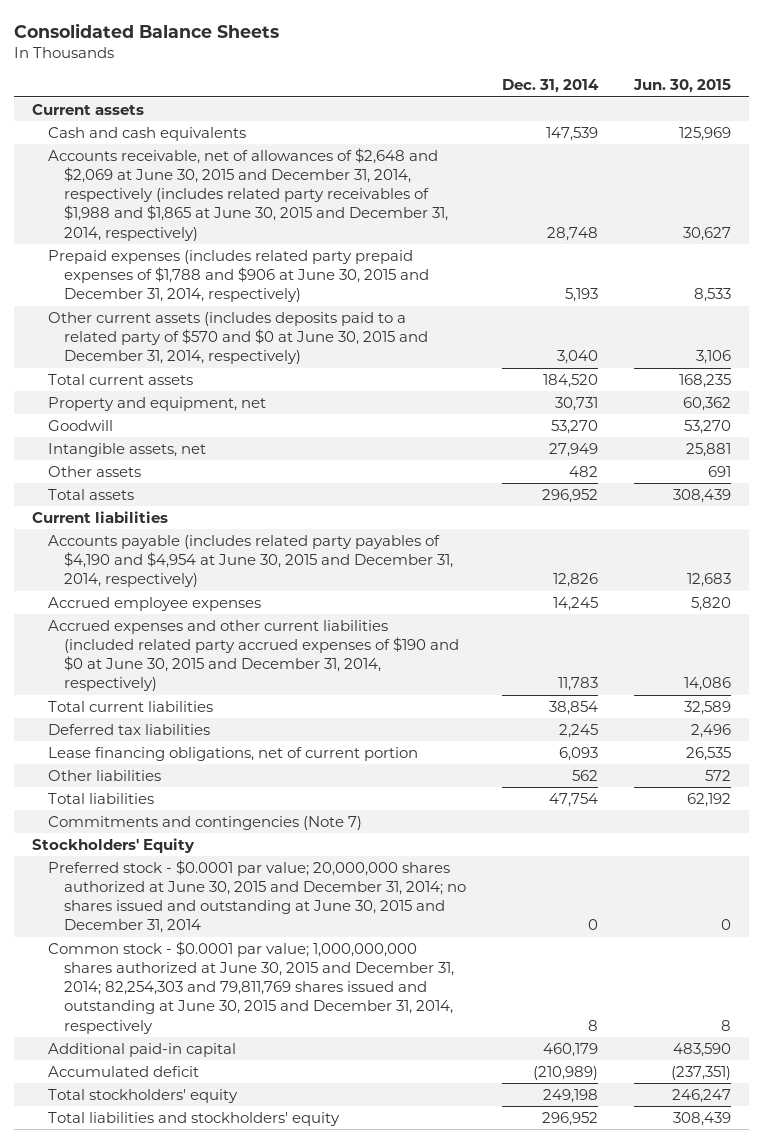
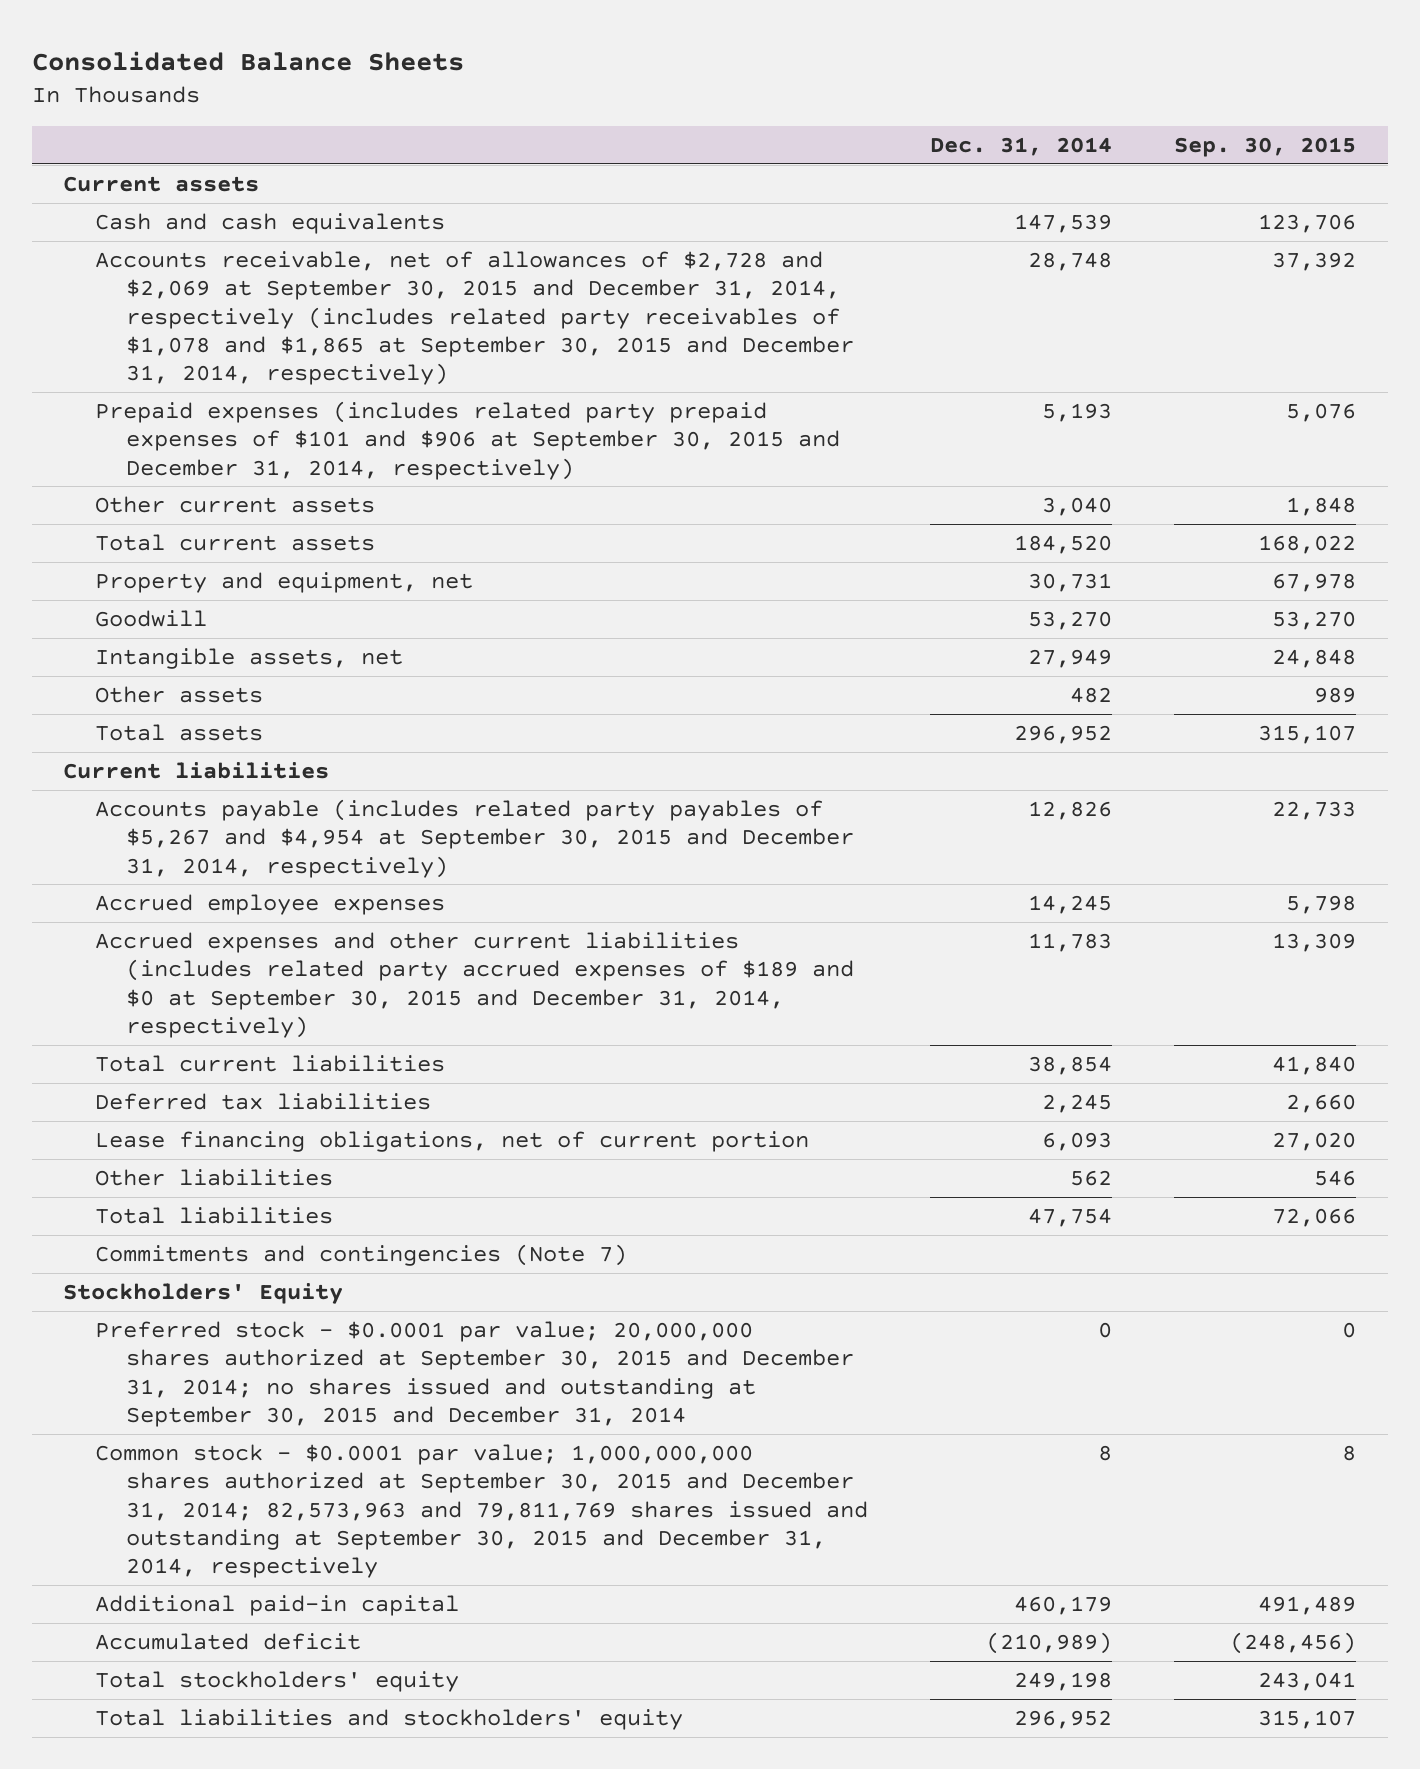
[633,79,732,94] Jun. 30, 2015 -> none
none -> [1174,137,1357,158] Sep. 30, 2015
[48,147,449,241] Accounts receivable, net of allowances of $2,648 and $2,069 at June 30, 2015 and December 31, 2014, respectively (includes related party receivables of $1,988 and $1,865 at June 30, 2015 and December 31, 2014, respectively) -> [94,250,855,386] Accounts receivable, net of allowances of $2,728 and $2,069 at September 30, 2015 and December 31, 2014, respectively (includes related party receivables of $1,078 and $1,865 at September 30, 2015 and December 31, 2014, respectively)
[48,249,430,303] Prepaid expenses (includes related party prepaid expenses of $1,788 and $906 at June 30, 2015 and December 31, 2014, respectively) -> [94,400,841,480] Prepaid expenses (includes related party prepaid expenses of $101 and $906 at September 30, 2015 and December 31, 2014, respectively)
[48,311,429,365] Other current assets (includes deposits paid to a related party of $570 and $0 at June 30, 2015 and December 31, 2014, respectively) -> [94,495,375,513] Other current assets
[48,534,454,588] Accounts payable (includes related party payables of $4,190 and $4,954 at June 30, 2015 and December 31, 2014, respectively) -> [94,798,855,878] Accounts payable (includes related party payables of $5,267 and $4,954 at September 30, 2015 and December 31, 2014, respectively)
[48,619,460,692] Accrued expenses and other current liabilities (included related party accrued expenses of $190 and $0 at June 30, 2015 and December 31, 2014, respectively) -> [94,931,855,1038] Accrued expenses and other current liabilities (includes related party accrued expenses of $189 and $0 at September 30, 2015 and December 31, 2014, respectively)
[48,859,467,934] Preferred stock - $0.0001 par value; 20,000,000 shares authorized at June 30, 2015 and December 31, 2014; no shares issued and outstanding at June 30, 2015 and December 31, 2014 -> [94,1320,855,1427] Preferred stock - $0.0001 par value; 20,000,000 shares authorized at September 30, 2015 and December 31, 2014; no shares issued and outstanding at September 30, 2015 and December 31, 2014
[48,940,455,1034] Common stock - $0.0001 par value; 1,000,000,000 shares authorized at June 30, 2015 and December 31, 2014; 82,254,303 and 79,811,769 shares issued and outstanding at June 30, 2015 and December 31, 2014, respectively -> [94,1443,869,1579] Common stock - $0.0001 par value; 1,000,000,000 shares authorized at September 30, 2015 and December 31, 2014; 82,573,963 and 79,811,769 shares issued and outstanding at September 30, 2015 and December 31, 2014, respectively

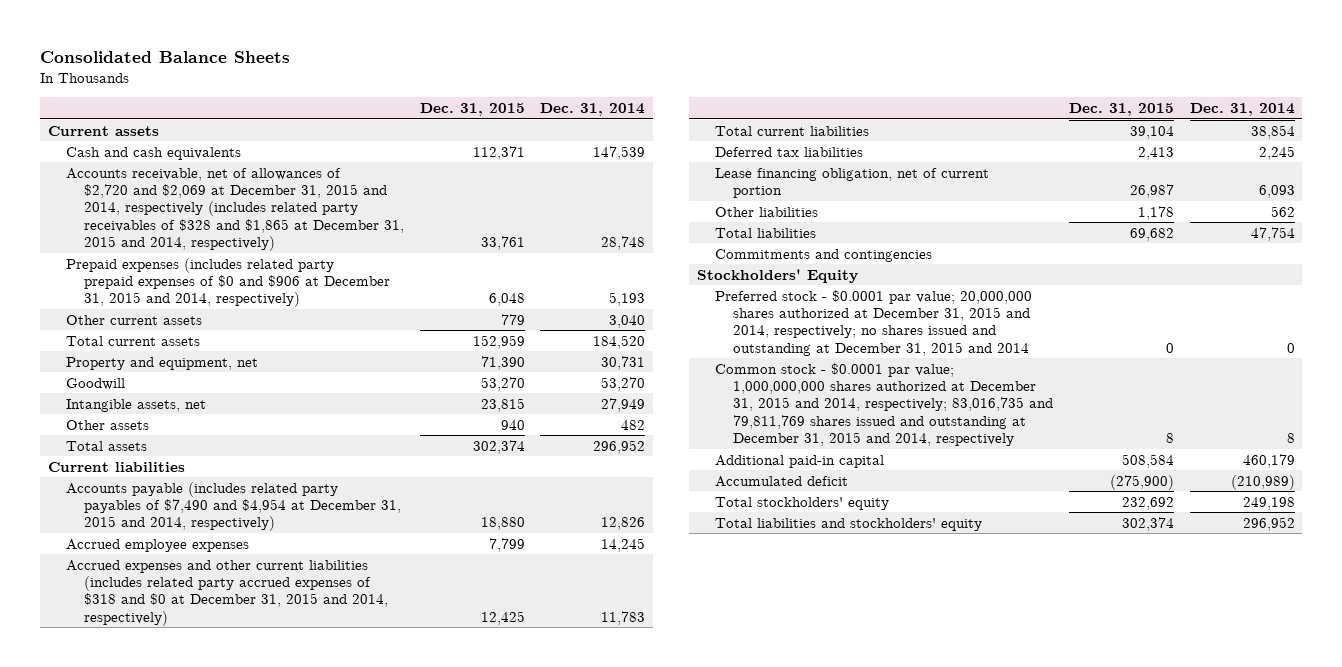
[1174,137,1357,158] Sep. 30, 2015 -> none
none -> [419,102,525,116] Dec. 31, 2015
[94,250,855,386] Accounts receivable, net of allowances of $2,728 and $2,069 at September 30, 2015 and December 31, 2014, respectively (includes related party receivables of $1,078 and $1,865 at September 30, 2015 and December 31, 2014, respectively) -> [65,167,404,252] Accounts receivable, net of allowances of $2,720 and $2,069 at December 31, 2015 and 2014, respectively (includes related party receivables of $328 and $1,865 at December 31, 2015 and 2014, respectively)
[94,400,841,480] Prepaid expenses (includes related party prepaid expenses of $101 and $906 at September 30, 2015 and December 31, 2014, respectively) -> [65,257,390,308] Prepaid expenses (includes related party prepaid expenses of $0 and $906 at December 31, 2015 and 2014, respectively)
[94,798,855,878] Accounts payable (includes related party payables of $5,267 and $4,954 at September 30, 2015 and December 31, 2014, respectively) -> [65,481,401,532] Accounts payable (includes related party payables of $7,490 and $4,954 at December 31, 2015 and 2014, respectively)
[94,931,855,1038] Accrued expenses and other current liabilities (includes related party accrued expenses of $189 and $0 at September 30, 2015 and December 31, 2014, respectively) -> [65,559,388,626] Accrued expenses and other current liabilities (includes related party accrued expenses of $318 and $0 at December 31, 2015 and 2014, respectively)
[94,1130,809,1152] Lease financing obligations, net of current portion -> [715,167,990,199] Lease financing obligation, net of current portion
[94,1243,627,1266] Commitments and contingencies (Note 7) -> [715,248,933,262] Commitments and contingencies
[94,1320,855,1427] Preferred stock - $0.0001 par value; 20,000,000 shares authorized at September 30, 2015 and December 31, 2014; no shares issued and outstanding at September 30, 2015 and December 31, 2014 -> [715,289,1033,356] Preferred stock - $0.0001 par value; 20,000,000 shares authorized at December 31, 2015 and 2014, respectively; no shares issued and outstanding at December 31, 2015 and 2014
[94,1443,869,1579] Common stock - $0.0001 par value; 1,000,000,000 shares authorized at September 30, 2015 and December 31, 2014; 82,573,963 and 79,811,769 shares issued and outstanding at September 30, 2015 and December 31, 2014, respectively -> [715,362,1054,447] Common stock - $0.0001 par value; 1,000,000,000 shares authorized at December 31, 2015 and 2014, respectively; 83,016,735 and 79,811,769 shares issued and outstanding at December 31, 2015 and 2014, respectively

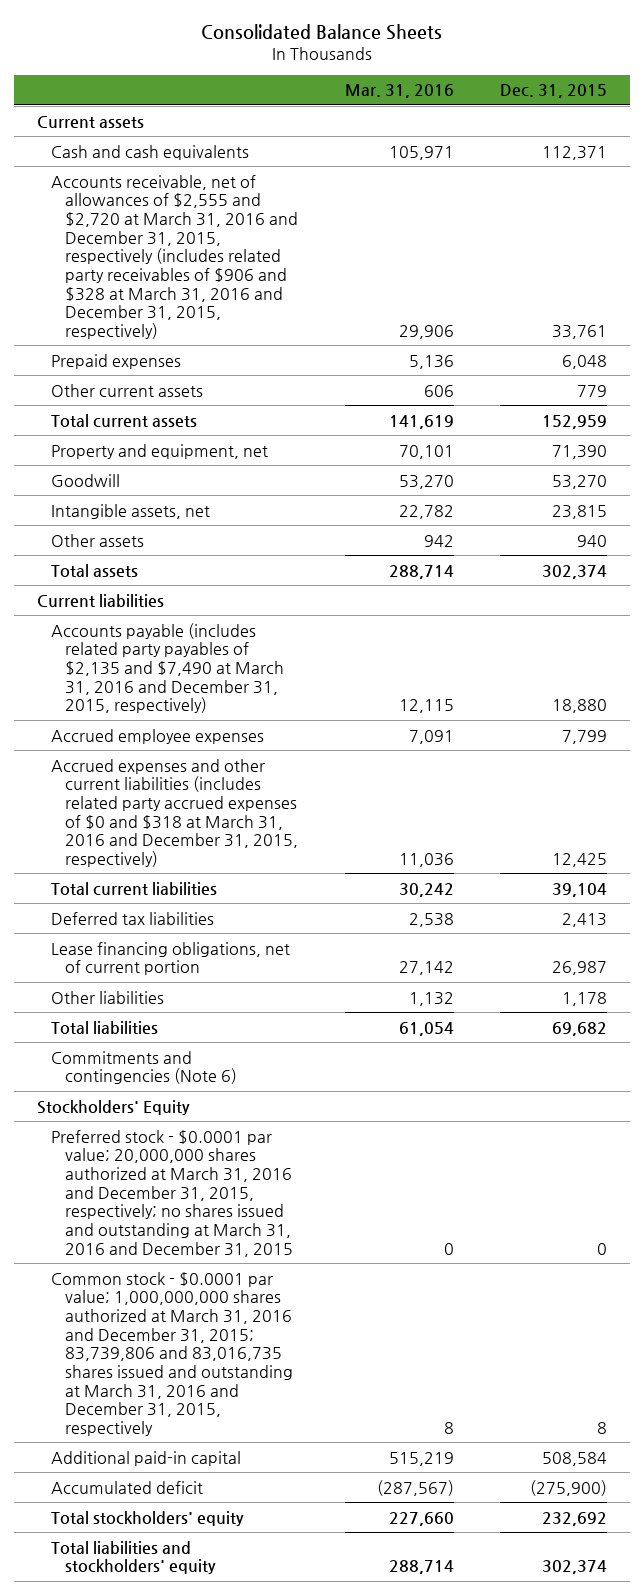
[540,102,646,116] Dec. 31, 2014 -> none
none -> [344,84,454,99] Mar. 31, 2016
[65,167,404,252] Accounts receivable, net of allowances of $2,720 and $2,069 at December 31, 2015 and 2014, respectively (includes related party receivables of $328 and $1,865 at December 31, 2015 and 2014, respectively) -> [51,174,299,339] Accounts receivable, net of allowances of $2,555 and $2,720 at March 31, 2016 and December 31, 2015, respectively (includes related party receivables of $906 and $328 at March 31, 2016 and December 31, 2015, respectively)
[65,257,390,308] Prepaid expenses (includes related party prepaid expenses of $0 and $906 at December 31, 2015 and 2014, respectively) -> [51,353,182,369] Prepaid expenses
[65,481,401,532] Accounts payable (includes related party payables of $7,490 and $4,954 at December 31, 2015 and 2014, respectively) -> [51,622,285,714] Accounts payable (includes related party payables of $2,135 and $7,490 at March 31, 2016 and December 31, 2015, respectively)
[65,559,388,626] Accrued expenses and other current liabilities (includes related party accrued expenses of $318 and $0 at December 31, 2015 and 2014, respectively) -> [51,758,299,867] Accrued expenses and other current liabilities (includes related party accrued expenses of $0 and $318 at March 31, 2016 and December 31, 2015, respectively)
[715,167,990,199] Lease financing obligation, net of current portion -> [51,941,291,976] Lease financing obligations, net of current portion
[715,248,933,262] Commitments and contingencies -> [51,1050,238,1085] Commitments and contingencies (Note 6)
[715,289,1033,356] Preferred stock - $0.0001 par value; 20,000,000 shares authorized at December 31, 2015 and 2014, respectively; no shares issued and outstanding at December 31, 2015 and 2014 -> [51,1129,294,1257] Preferred stock - $0.0001 par value; 20,000,000 shares authorized at March 31, 2016 and December 31, 2015, respectively; no shares issued and outstanding at March 31, 2016 and December 31, 2015
[715,362,1054,447] Common stock - $0.0001 par value; 1,000,000,000 shares authorized at December 31, 2015 and 2014, respectively; 83,016,735 and 79,811,769 shares issued and outstanding at December 31, 2015 and 2014, respectively -> [51,1271,294,1436] Common stock - $0.0001 par value; 1,000,000,000 shares authorized at March 31, 2016 and December 31, 2015; 83,739,806 and 83,016,735 shares issued and outstanding at March 31, 2016 and December 31, 2015, respectively

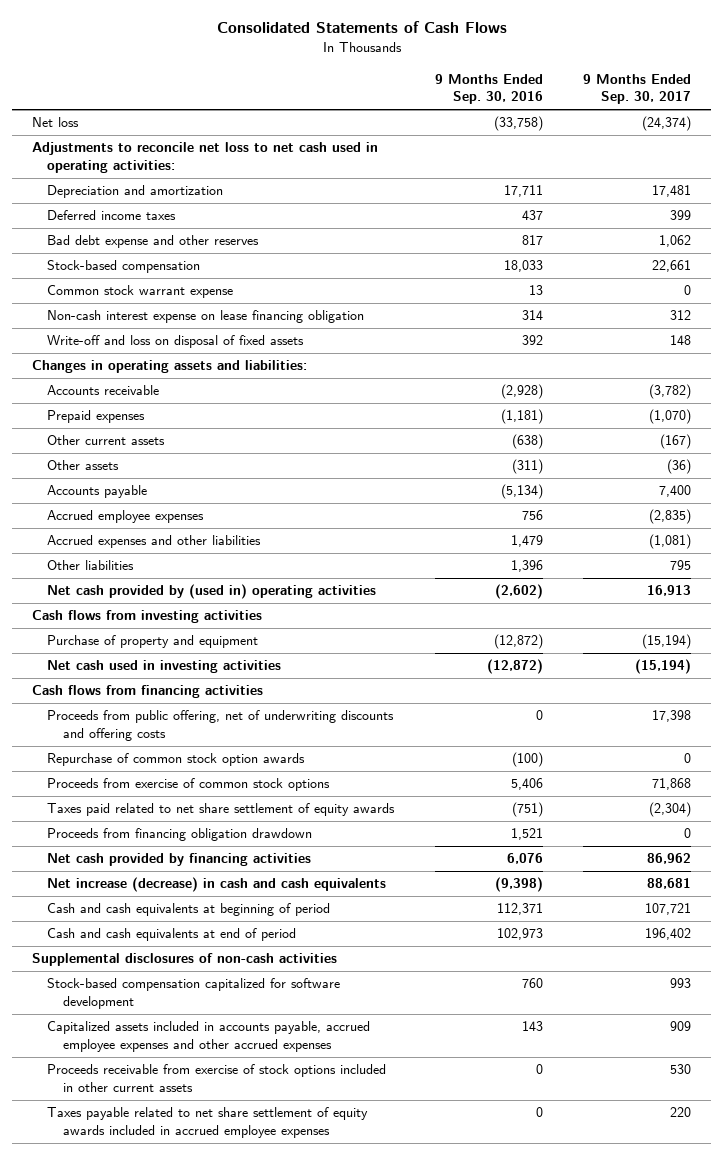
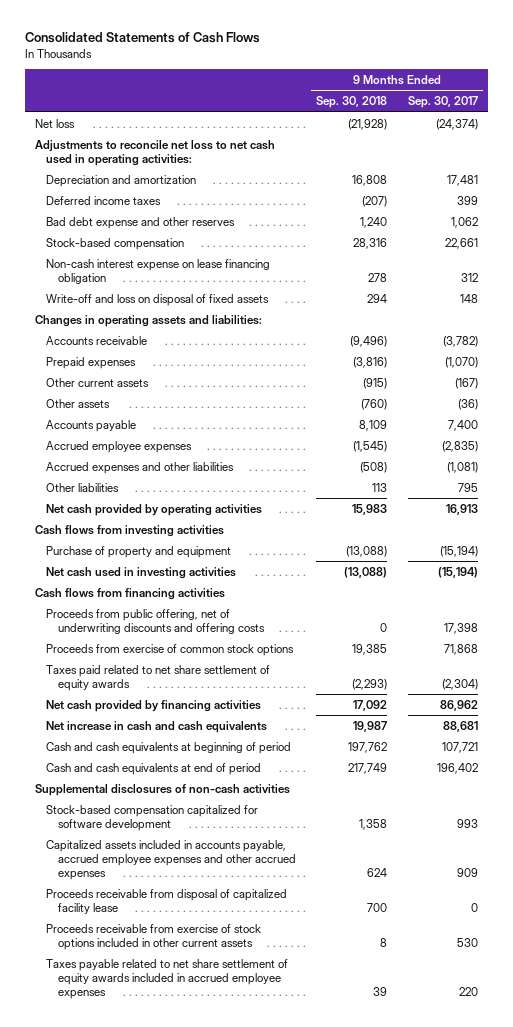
[434,73,543,105] 9 Months Ended Sep. 30, 2016 -> none
none -> [316,96,388,109] Sep. 30, 2018
[47,285,234,299] Common stock warrant expense -> none
[47,584,377,600] Net cash provided by (used in) operating activities -> [46,503,263,516] Net cash provided by operating activities
[47,753,306,767] Repurchase of common stock option awards -> none
[47,828,313,842] Proceeds from financing obligation drawdown -> none
[47,877,387,893] Net increase (decrease) in cash and cash equivalents -> [46,720,268,733] Net increase in cash and cash equivalents
none -> [46,888,288,914] Proceeds receivable from disposal of capitalized facility lease

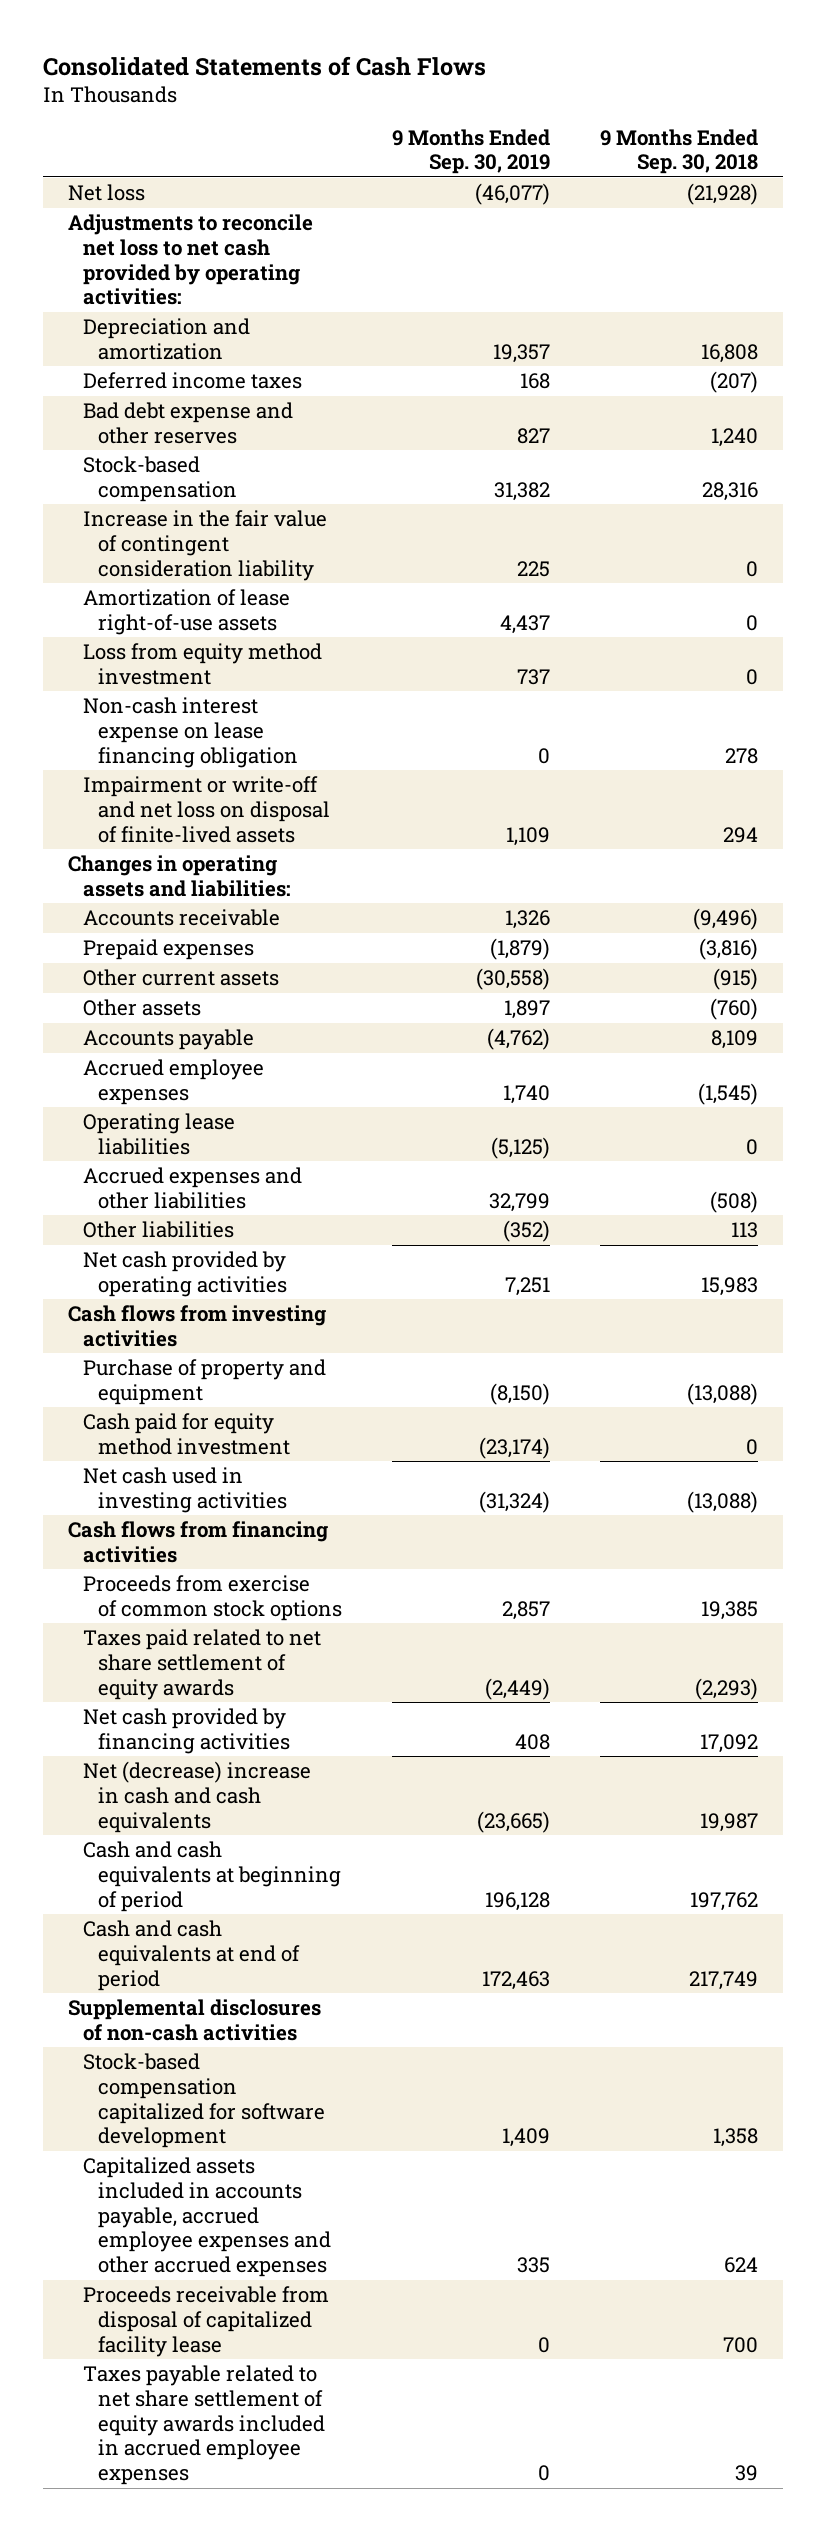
[407,96,478,109] Sep. 30, 2017 -> none
none -> [392,128,551,175] 9 Months Ended Sep. 30, 2019
[35,139,276,166] Adjustments to reconcile net loss to net cash used in operating activities: -> [67,214,313,306] Adjustments to reconcile net loss to net cash provided by operating activities:
none -> [83,510,328,581] Increase in the fair value of contingent consideration liability
none -> [83,589,291,635] Amortization of lease right-of-use assets
none -> [83,643,323,685] Loss from equity method investment
[46,293,270,306] Write-off and loss on disposal of fixed assets -> [83,776,331,843] Impairment or write-off and net loss on disposal of finite-lived assets
none -> [83,1113,236,1155] Operating lease liabilities
none -> [83,1413,291,1455] Cash paid for equity method investment
[46,608,265,634] Proceeds from public offering, net of underwriting discounts and offering costs -> none
[46,720,268,733] Net increase in cash and cash equivalents -> [83,1761,312,1833] Net (decrease) increase in cash and cash equivalents
[46,923,262,950] Proceeds receivable from exercise of stock options included in other current assets -> none

